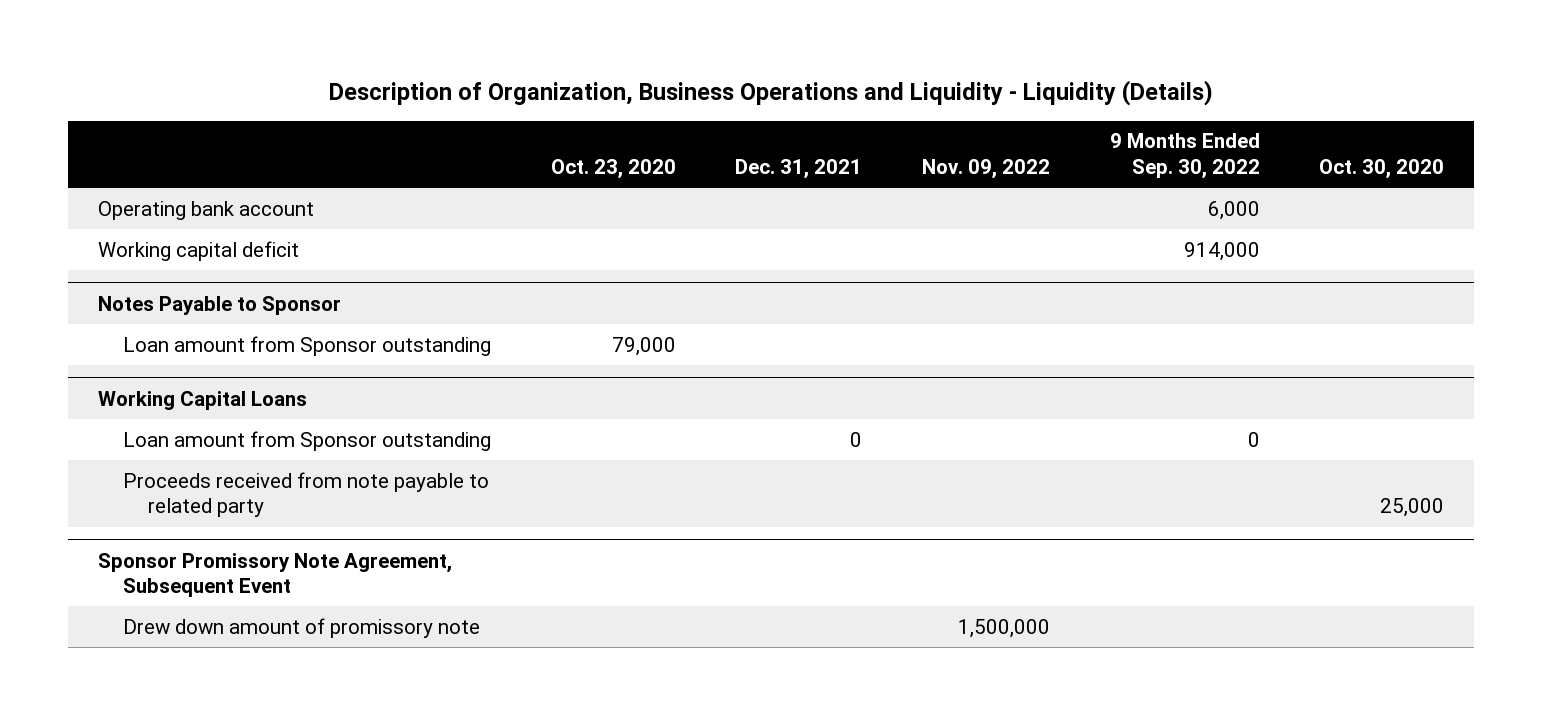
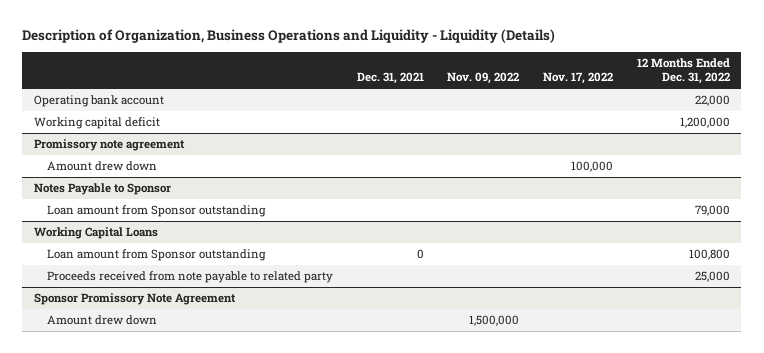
[550,158,676,179] Oct. 23, 2020 -> none
[1109,133,1260,179] 9 Months Ended Sep. 30, 2022 -> none
[1319,158,1445,179] Oct. 30, 2020 -> none
none -> [542,72,613,85] Nov. 17, 2022
none -> [636,58,730,85] 12 Months Ended Dec. 31, 2022
none -> [34,139,186,152] Promissory note agreement
none -> [46,161,157,172] Amount drew down
[98,552,453,597] Sponsor Promissory Note Agreement, Subsequent Event -> [34,293,237,306] Sponsor Promissory Note Agreement
[123,617,481,638] Drew down amount of promissory note -> [46,315,157,326] Amount drew down

